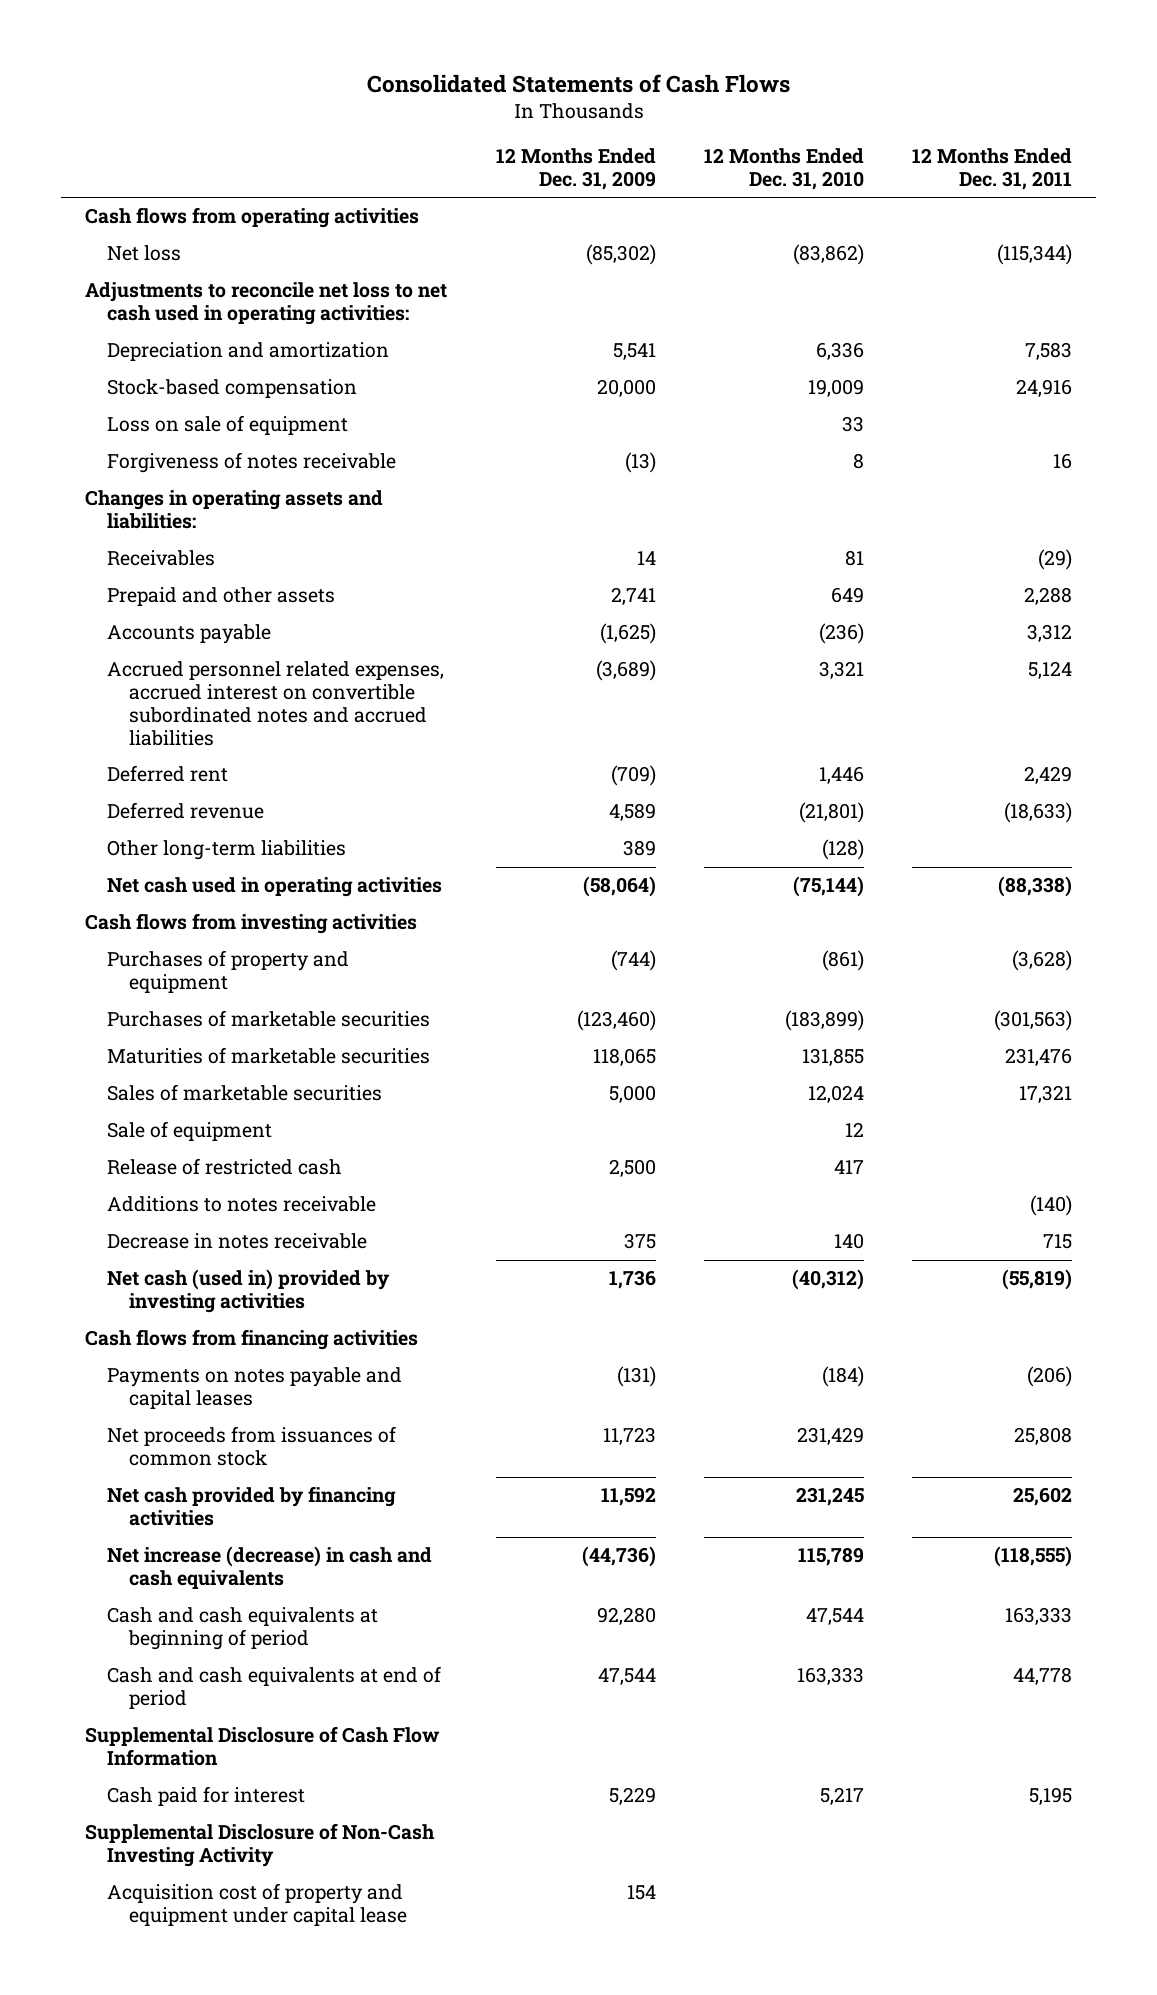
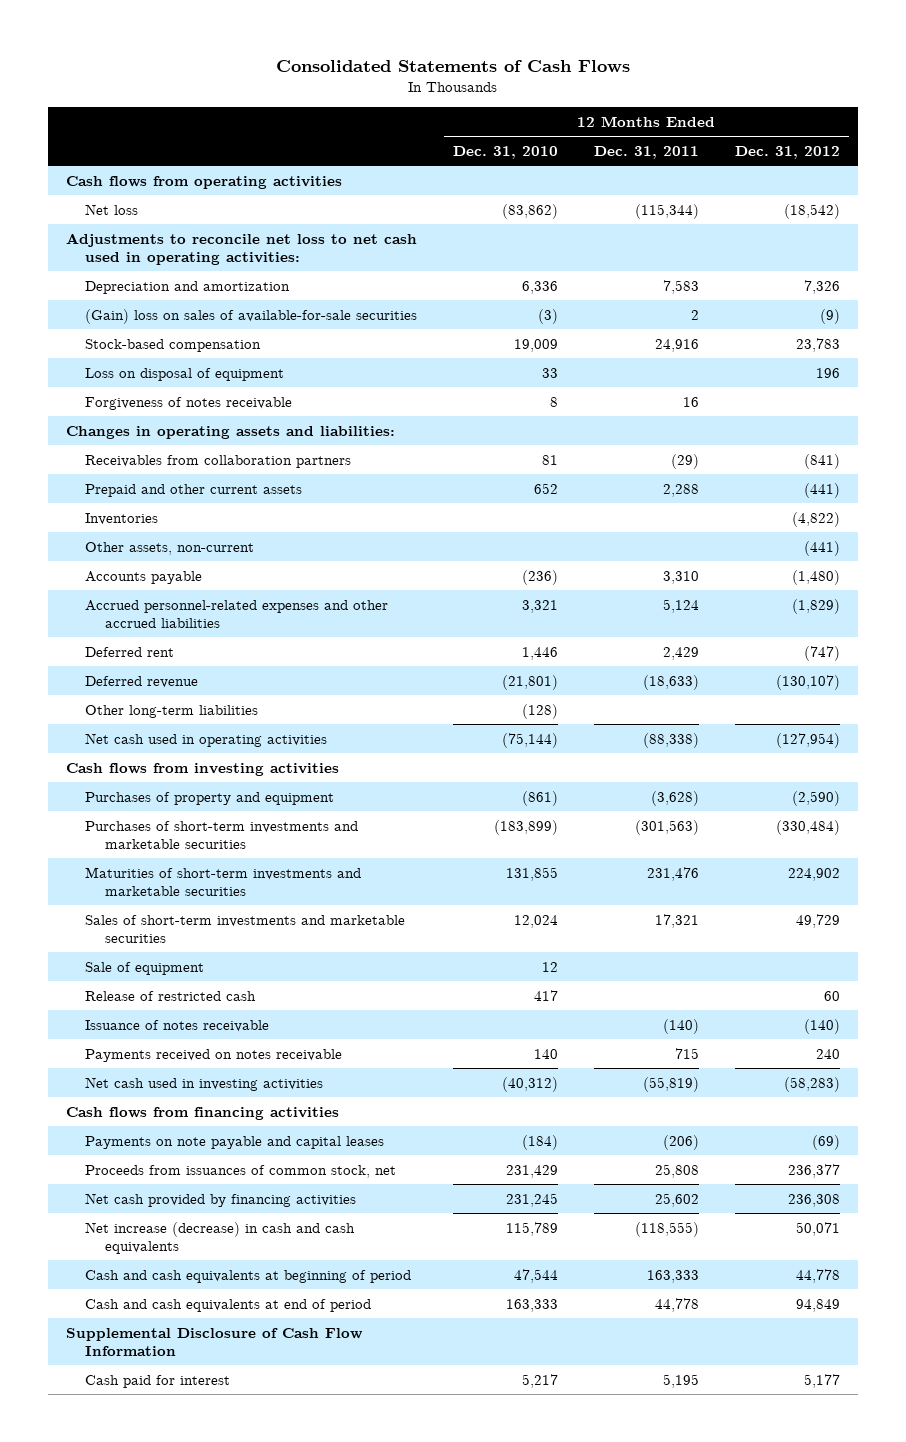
[495,148,656,191] 12 Months Ended Dec. 31, 2009 -> none
none -> [734,146,840,160] Dec. 31, 2012
none -> [85,308,418,324] (Gain) loss on sales of available-for-sale securities
[107,415,349,436] Loss on sale of equipment -> [85,367,285,381] Loss on disposal of equipment
[107,550,216,567] Receivables -> [85,454,352,468] Receivables from collaboration partners
[107,587,336,607] Prepaid and other assets -> [85,483,303,497] Prepaid and other current assets
[830,587,864,604] 649 -> [534,482,559,494] 652
none -> [85,512,159,525] Inventories
none -> [85,541,255,555] Other assets, non-current
[1027,624,1073,643] 3,312 -> [662,570,699,584] 3,310
[107,661,445,747] Accrued personnel related expenses, accrued interest on convertible subordinated notes and accrued liabilities -> [85,599,389,628] Accrued personnel-related expenses and other accrued liabilities
[107,1010,431,1028] Purchases of marketable securities -> [85,820,359,849] Purchases of short-term investments and marketable securities
[107,1047,431,1065] Maturities of marketable securities -> [85,866,362,896] Maturities of short-term investments and marketable securities
[107,1084,383,1102] Sales of marketable securities -> [85,914,406,943] Sales of short-term investments and marketable securities
[107,1196,377,1213] Additions to notes receivable -> [85,1019,270,1032] Issuance of notes receivable
[107,1233,368,1250] Decrease in notes receivable -> [85,1048,343,1062] Payments received on notes receivable
[107,1269,391,1314] Net cash (used in) provided by investing activities -> [85,1076,324,1091] Net cash used in investing activities
[107,1367,403,1410] Payments on notes payable and capital leases -> [85,1135,385,1149] Payments on note payable and capital leases
[107,1426,397,1467] Net proceeds from issuances of common stock -> [85,1164,397,1178] Proceeds from issuances of common stock, net
[85,1823,436,1868] Supplemental Disclosure of Non-Cash Investing Activity -> none
[107,1883,408,1927] Acquisition cost of property and equipment under capital lease -> none

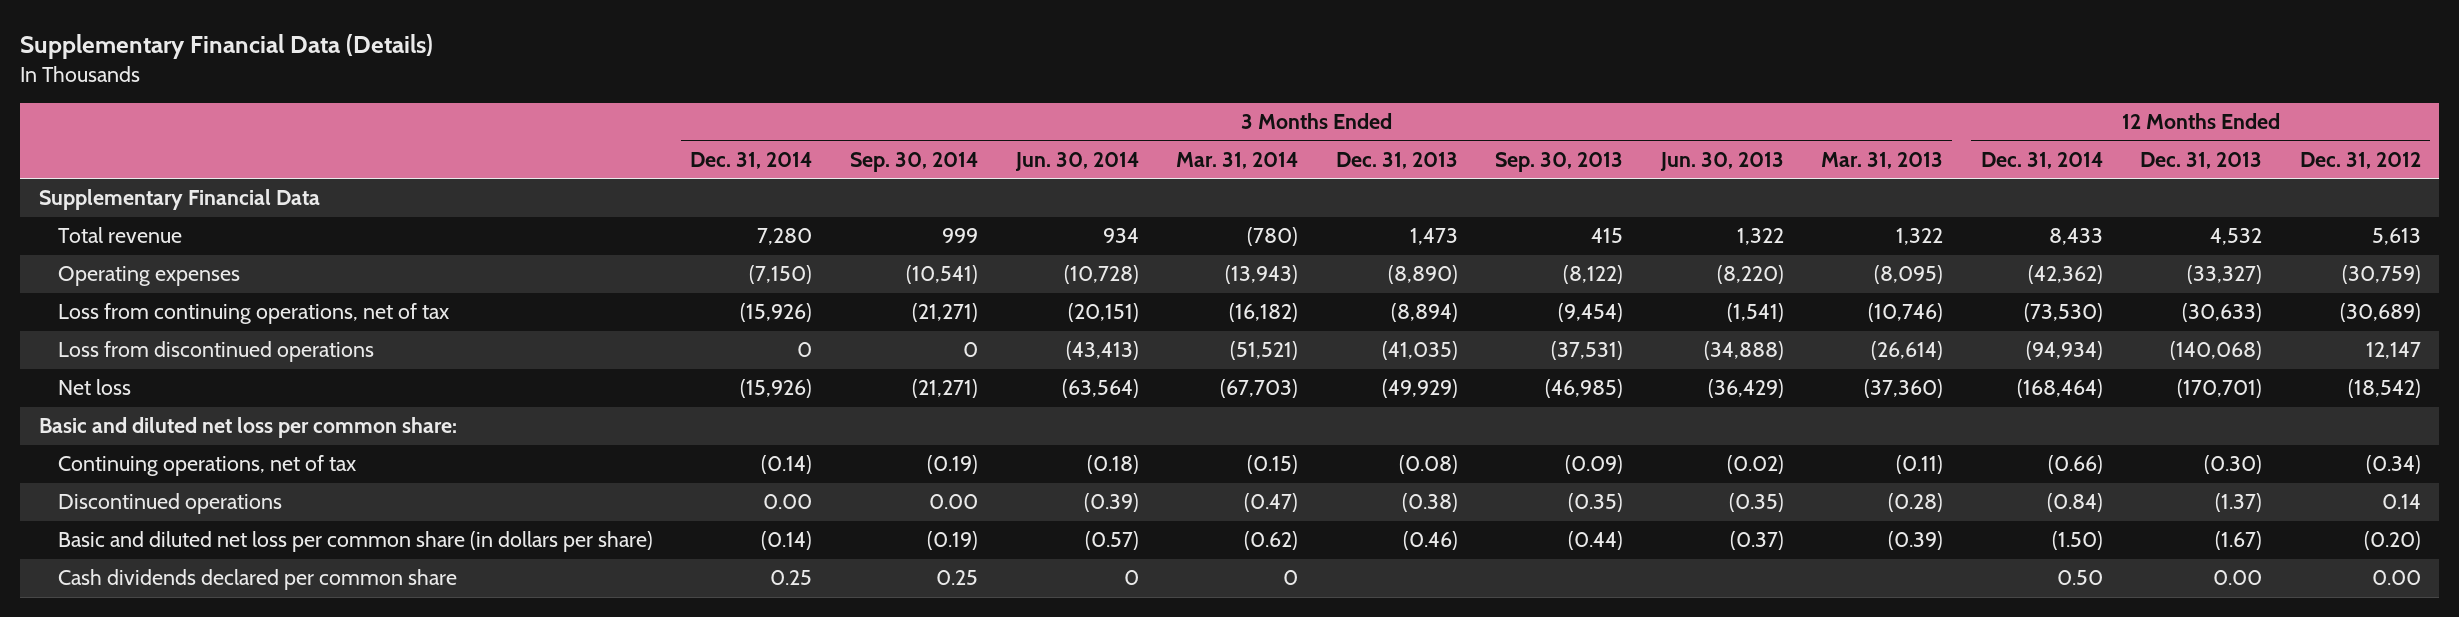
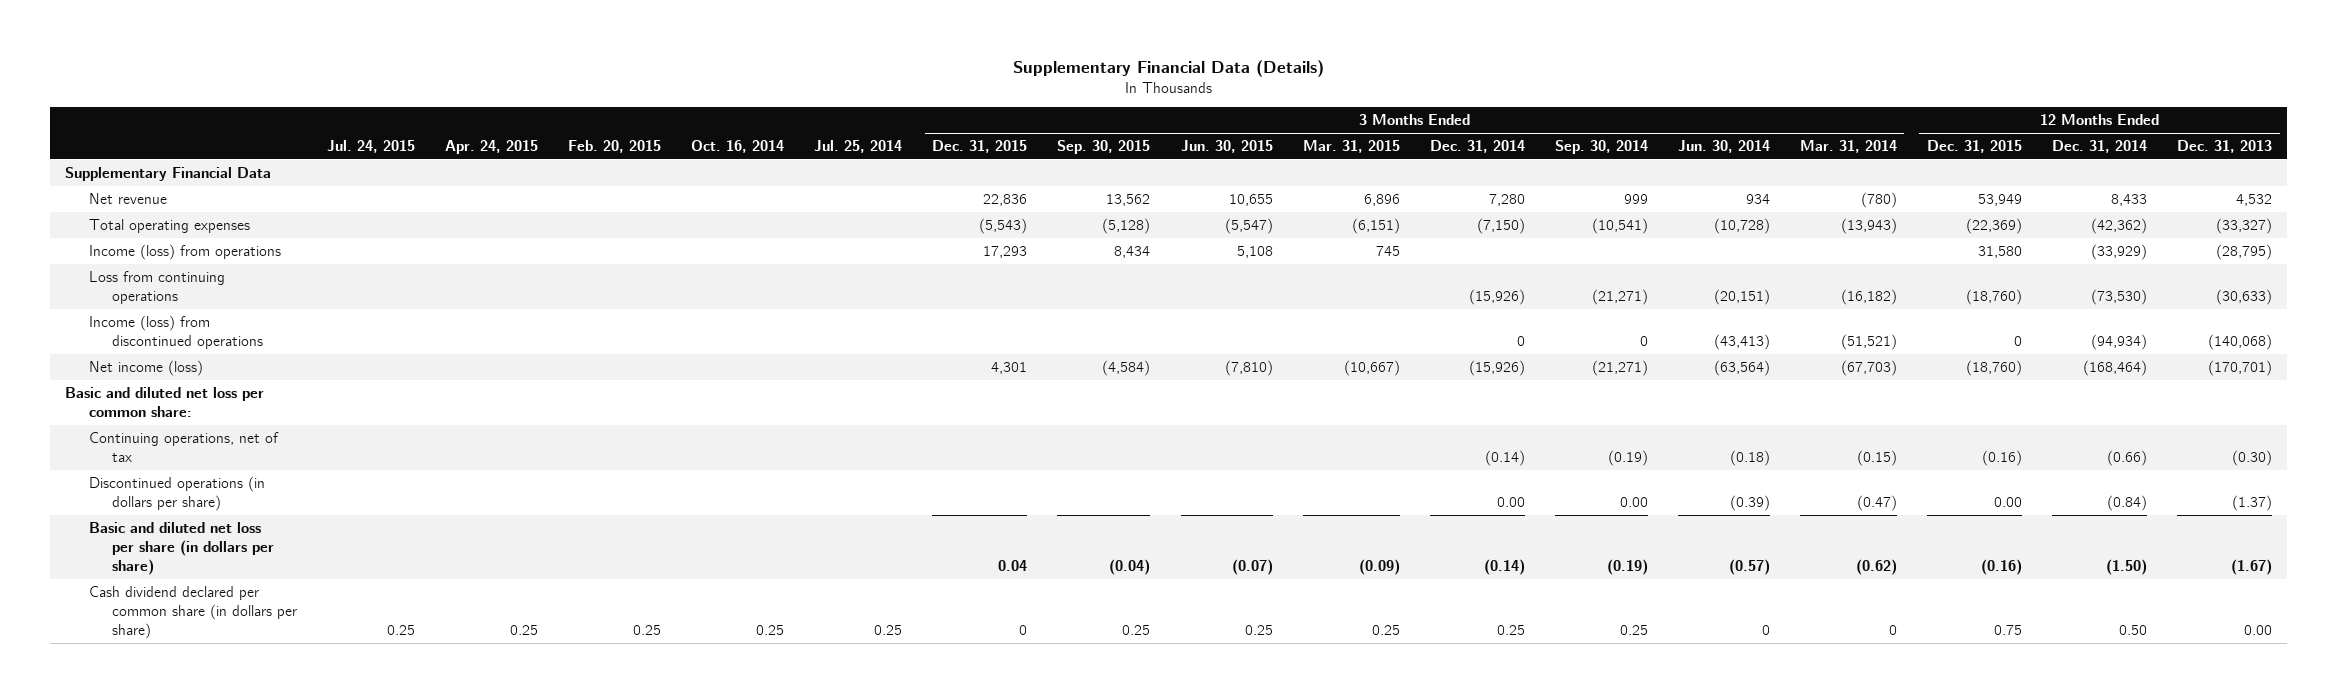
[1335,151,1458,169] Dec. 31, 2013 -> none
[1495,151,1624,172] Sep. 30, 2013 -> none
[1659,151,1784,171] Jun. 30, 2013 -> none
[1821,151,1944,169] Mar. 31, 2013 -> none
[2299,151,2421,169] Dec. 31, 2012 -> none
none -> [327,139,416,153] Jul. 24, 2015
none -> [445,139,539,154] Apr. 24, 2015
none -> [568,139,662,153] Feb. 20, 2015
none -> [691,139,785,153] Oct. 16, 2014
none -> [814,139,903,153] Jul. 25, 2014
none -> [932,139,1028,153] Dec. 31, 2015
none -> [1057,139,1151,154] Sep. 30, 2015
none -> [1180,139,1273,153] Jun. 30, 2015
none -> [1302,139,1400,153] Mar. 31, 2015
none -> [1927,139,2023,153] Dec. 31, 2015
[57,227,182,244] Total revenue -> [88,192,167,204] Net revenue
[57,266,240,287] Operating expenses -> [88,218,250,233] Total operating expenses
none -> [88,243,281,260] Income (loss) from operations
[57,303,449,325] Loss from continuing operations, net of tax -> [88,270,225,304] Loss from continuing operations
[57,341,374,363] Loss from discontinued operations -> [88,314,263,349] Income (loss) from discontinued operations
[57,379,131,396] Net loss -> [88,359,203,376] Net income (loss)
[57,493,282,515] Discontinued operations -> [88,475,265,511] Discontinued operations (in dollars per share)
[57,531,653,553] Basic and diluted net loss per common share (in dollars per share) -> [88,521,274,575] Basic and diluted net loss per share (in dollars per share)
[57,569,457,591] Cash dividends declared per common share -> [88,585,297,639] Cash dividend declared per common share (in dollars per share)

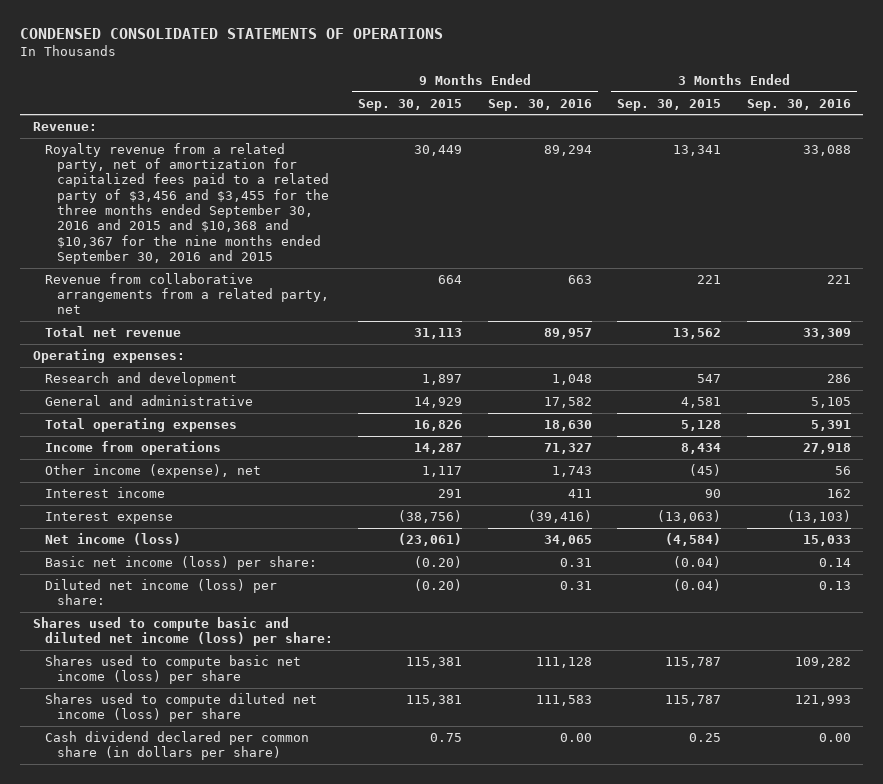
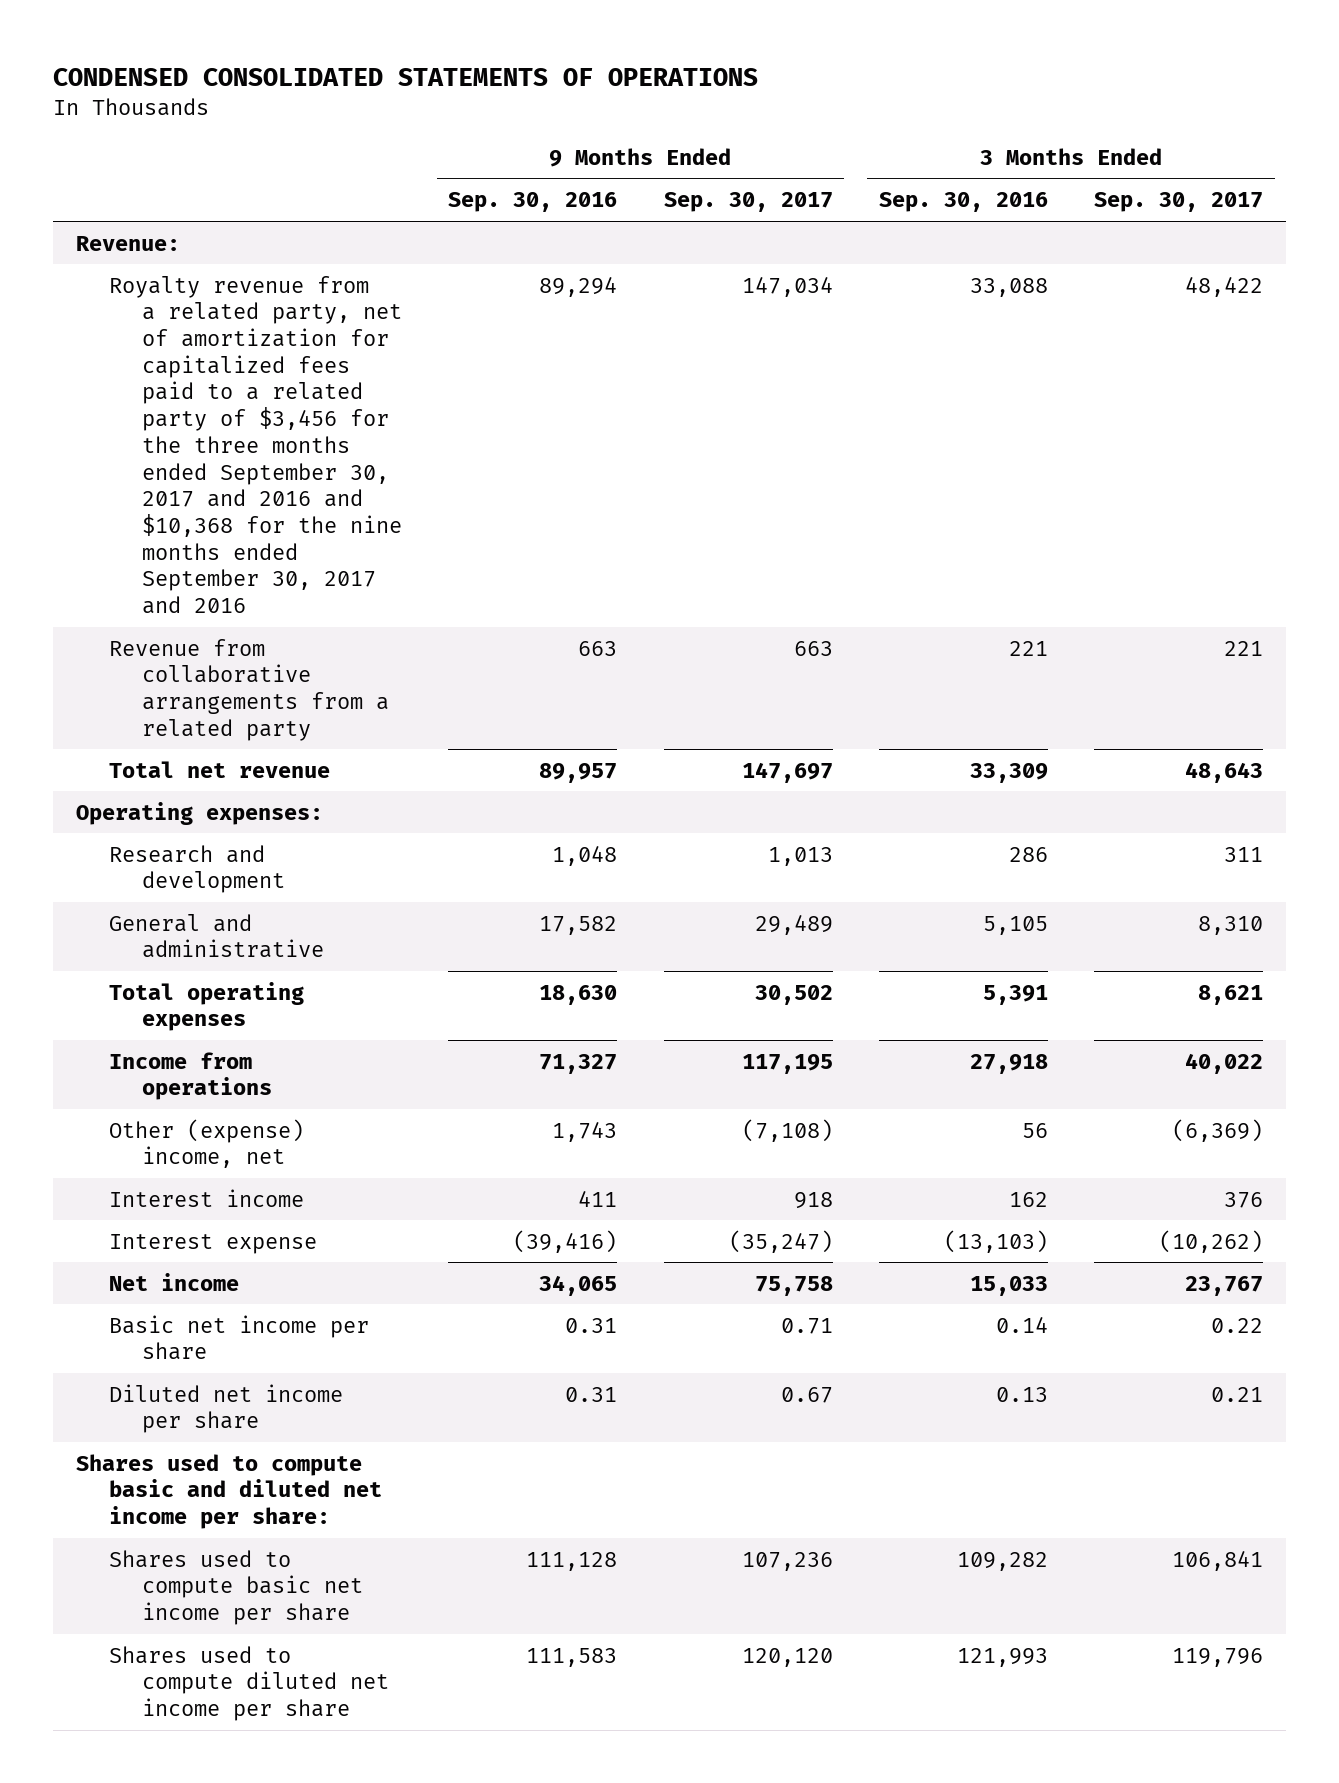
[358,98,463,111] Sep. 30, 2015 -> none
[617,98,722,111] Sep. 30, 2015 -> none
none -> [663,192,833,213] Sep. 30, 2017
none -> [1094,192,1264,213] Sep. 30, 2017
[44,142,330,264] Royalty revenue from a related party, net of amortization for capitalized fees paid to a related party of $3,456 and $3,455 for the three months ended September 30, 2016 and 2015 and $10,368 and $10,367 for the nine months ended September 30, 2016 and 2015 -> [109,275,403,615] Royalty revenue from a related party, net of amortization for capitalized fees paid to a related party of $3,456 for the three months ended September 30, 2017 and 2016 and $10,368 for the nine months ended September 30, 2017 and 2016
[44,272,330,315] Revenue from collaborative arrangements from a related party, net -> [109,638,390,741] Revenue from collaborative arrangements from a related party
[44,463,261,478] Other income (expense), net -> [109,1118,305,1169] Other (expense) income, net
[44,730,309,761] Cash dividend declared per common share (in dollars per share) -> none
[44,532,181,545] Net income (loss) -> [109,1272,240,1291] Net income
[44,555,317,570] Basic net income (loss) per share: -> [109,1314,370,1361] Basic net income per share
[44,578,277,606] Diluted net income (loss) per share: -> [109,1383,344,1434] Diluted net income per share
[32,616,333,647] Shares used to compute basic and diluted net income (loss) per share: -> [76,1453,383,1530] Shares used to compute basic and diluted net income per share:
[44,654,301,685] Shares used to compute basic net income (loss) per share -> [109,1549,364,1626] Shares used to compute basic net income per share
[44,692,317,723] Shares used to compute diluted net income (loss) per share -> [109,1645,390,1722] Shares used to compute diluted net income per share

